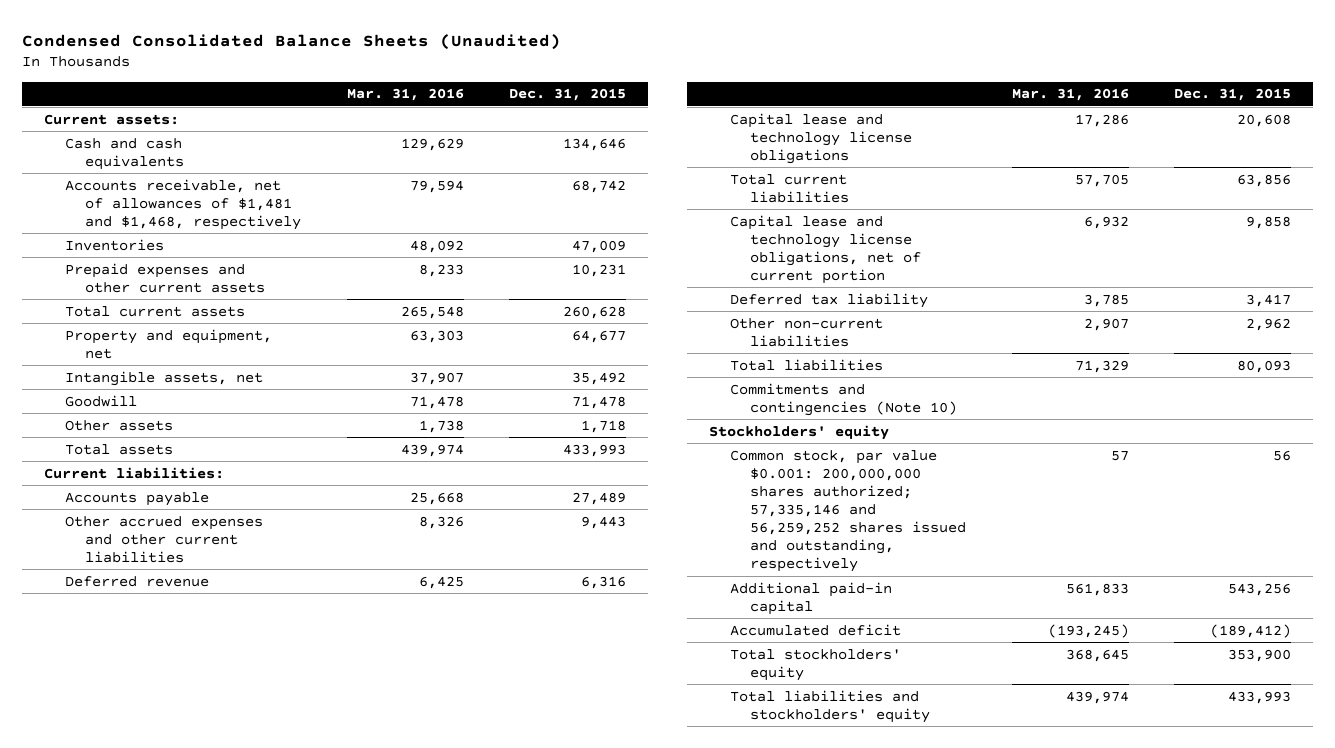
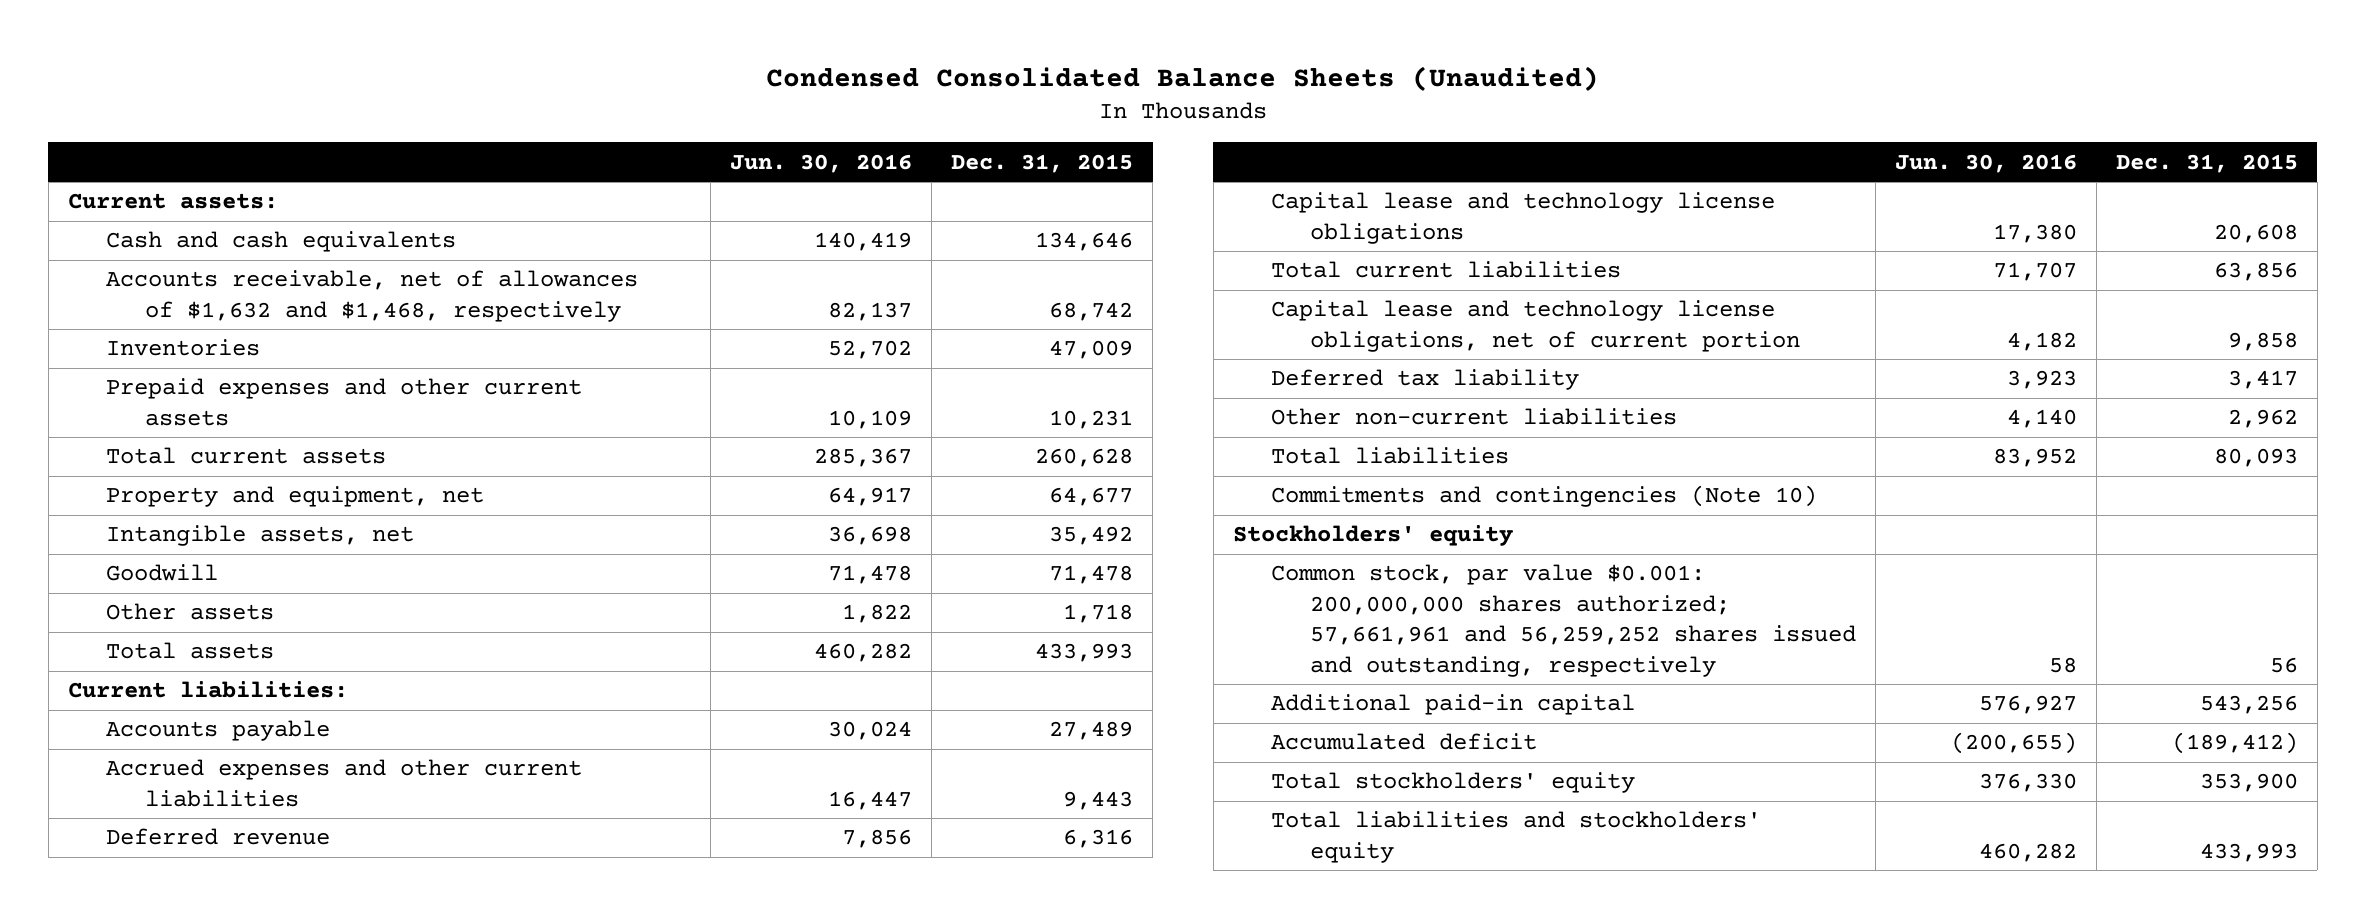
[346,88,464,102] Mar. 31, 2016 -> none
none -> [729,153,912,173] Jun. 30, 2016
[64,178,302,230] Accounts receivable, net of allowances of $1,481 and $1,468, respectively -> [106,270,639,322] Accounts receivable, net of allowances of $1,632 and $1,468, respectively
[64,515,263,563] Other accrued expenses and other current liabilities -> [106,759,583,807] Accrued expenses and other current liabilities
[729,449,967,573] Common stock, par value $0.001: 200,000,000 shares authorized; 57,335,146 and 56,259,252 shares issued and outstanding, respectively -> [1271,564,1856,677] Common stock, par value $0.001: 200,000,000 shares authorized; 57,661,961 and 56,259,252 shares issued and outstanding, respectively

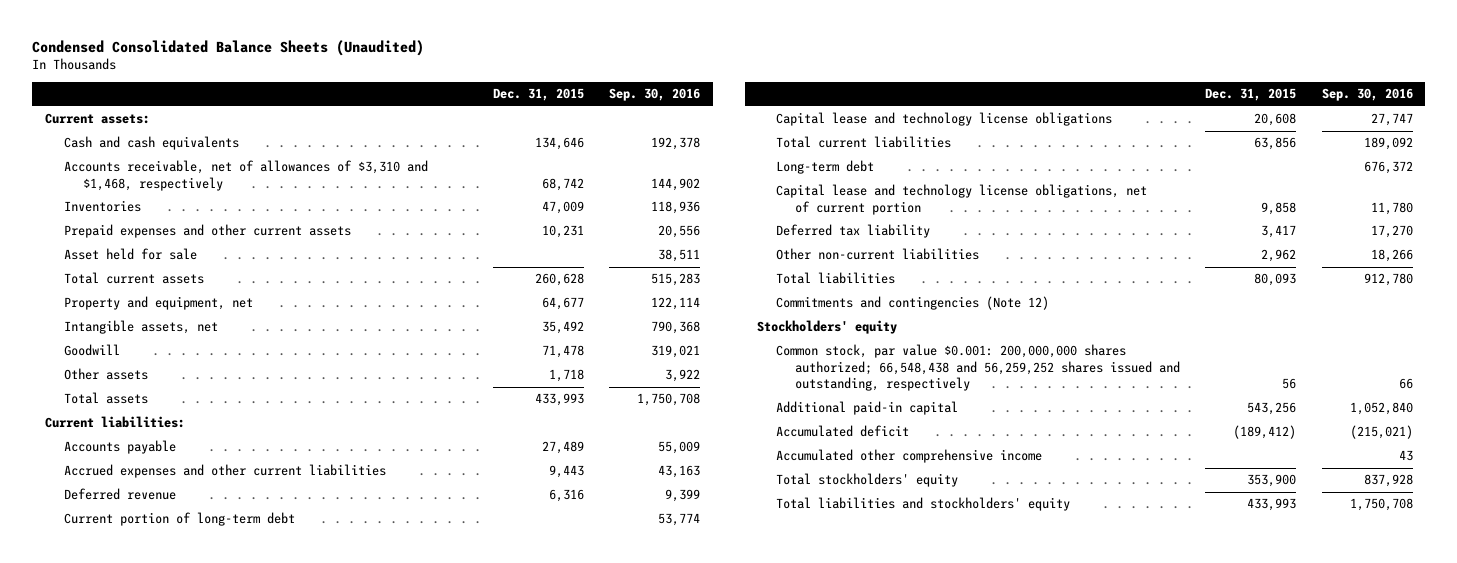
[729,153,912,173] Jun. 30, 2016 -> none
none -> [609,88,701,102] Sep. 30, 2016
[106,270,639,322] Accounts receivable, net of allowances of $1,632 and $1,468, respectively -> [63,160,428,191] Accounts receivable, net of allowances of $3,310 and $1,468, respectively
none -> [63,248,197,261] Asset held for sale
none -> [63,512,295,527] Current portion of long-term debt
none -> [776,160,875,175] Long-term debt
[1271,485,1818,508] Commitments and contingencies (Note 10) -> [776,296,1050,311] Commitments and contingencies (Note 12)
[1271,564,1856,677] Common stock, par value $0.001: 200,000,000 shares authorized; 57,661,961 and 56,259,252 shares issued and outstanding, respectively -> [776,344,1181,392] Common stock, par value $0.001: 200,000,000 shares authorized; 66,548,438 and 56,259,252 shares issued and outstanding, respectively
none -> [776,449,1043,464] Accumulated other comprehensive income

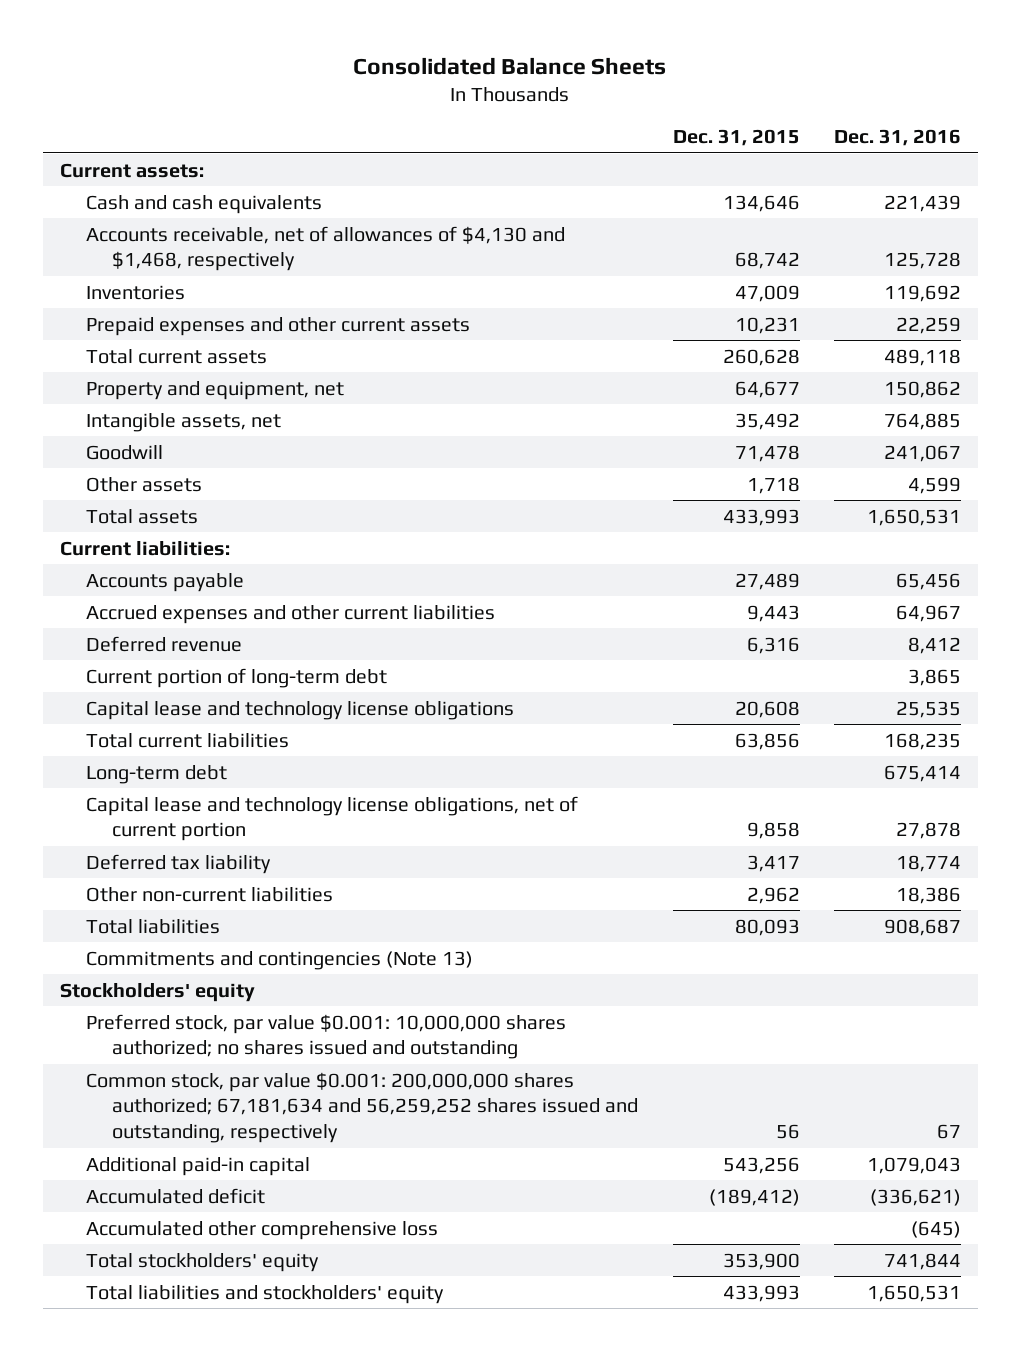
[32,40,425,57] Condensed Consolidated Balance Sheets (Unaudited) -> [353,56,667,75] Consolidated Balance Sheets
[609,88,701,102] Sep. 30, 2016 -> none
none -> [833,129,961,147] Dec. 31, 2016
[63,160,428,191] Accounts receivable, net of allowances of $3,310 and $1,468, respectively -> [86,225,566,272] Accounts receivable, net of allowances of $4,130 and $1,468, respectively
[63,248,197,261] Asset held for sale -> none
[776,296,1050,311] Commitments and contingencies (Note 12) -> [86,950,474,970] Commitments and contingencies (Note 13)
none -> [86,1013,567,1060] Preferred stock, par value $0.001: 10,000,000 shares authorized; no shares issued and outstanding
[776,344,1181,392] Common stock, par value $0.001: 200,000,000 shares authorized; 66,548,438 and 56,259,252 shares issued and outstanding, respectively -> [86,1071,639,1143] Common stock, par value $0.001: 200,000,000 shares authorized; 67,181,634 and 56,259,252 shares issued and outstanding, respectively
[776,449,1043,464] Accumulated other comprehensive income -> [86,1220,439,1240] Accumulated other comprehensive loss

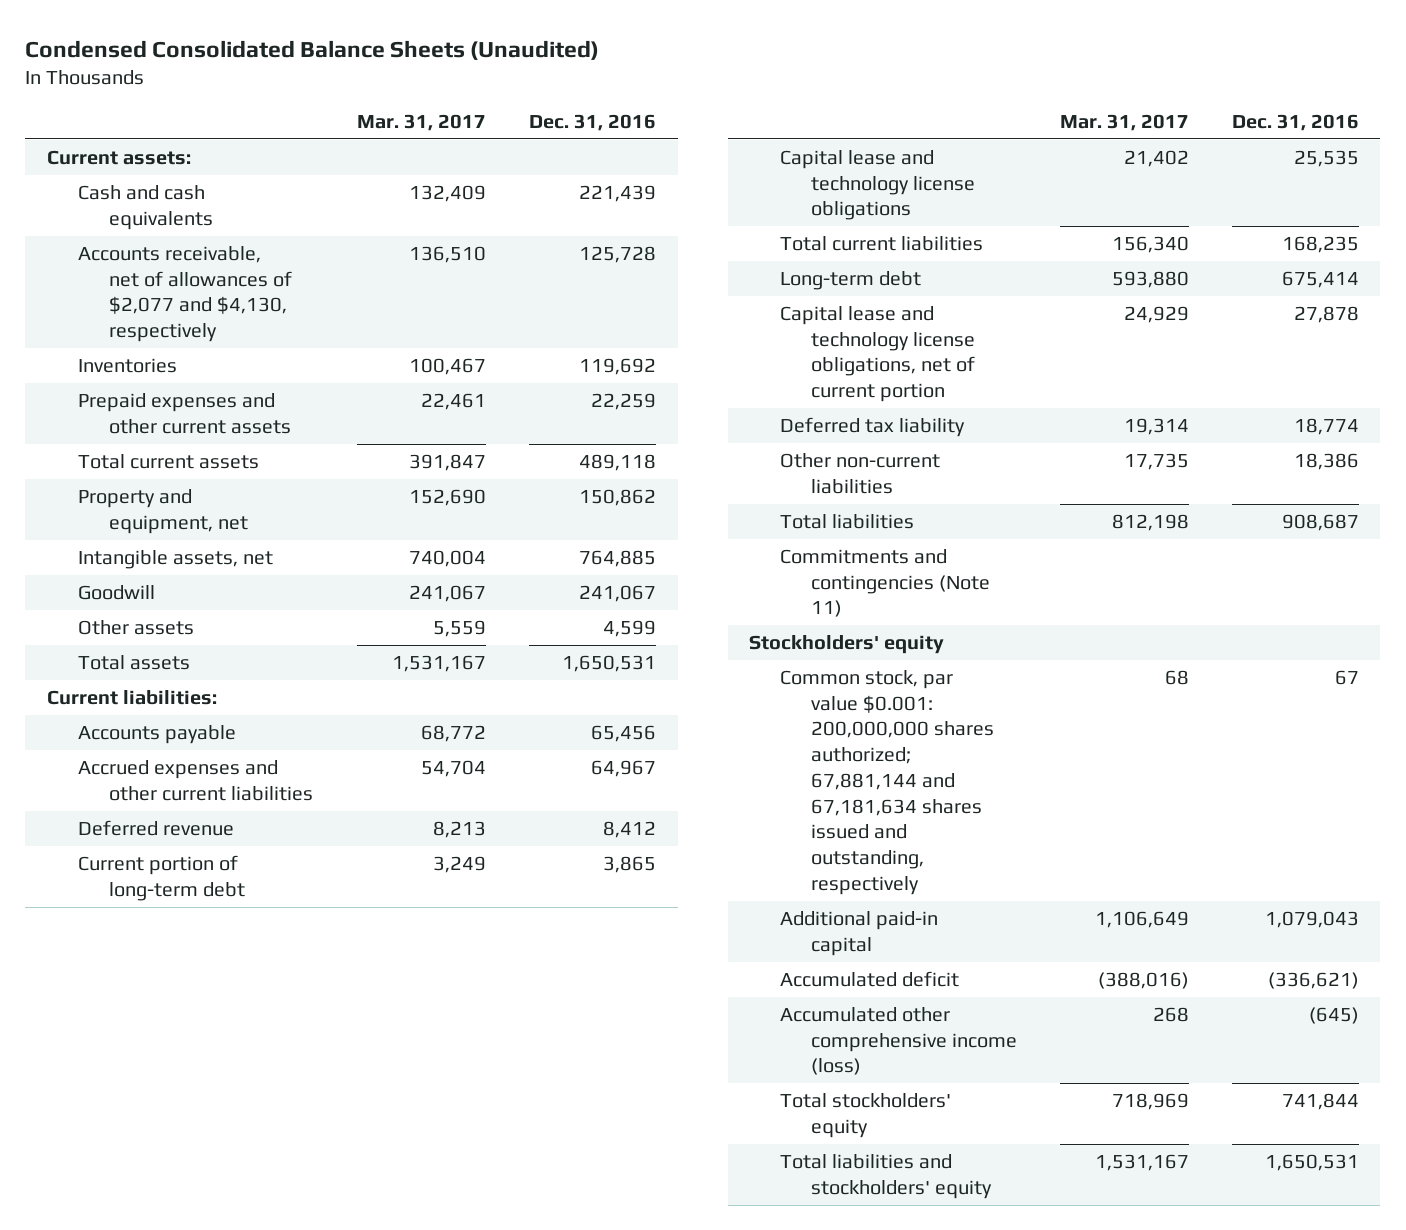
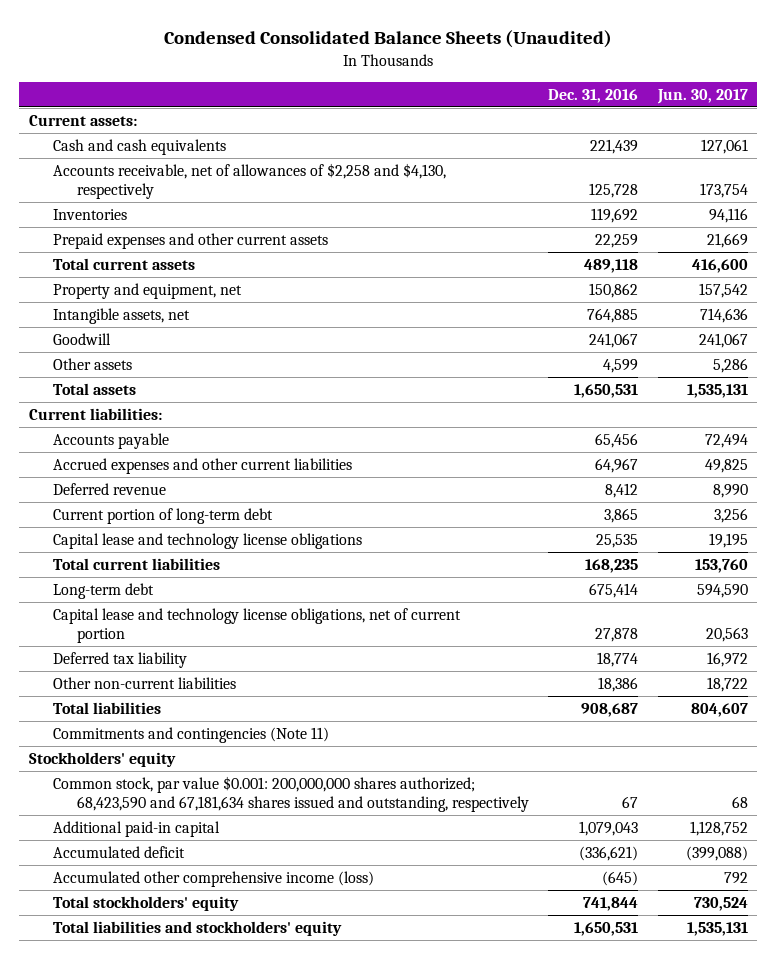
[357,113,487,131] Mar. 31, 2017 -> none
none -> [656,88,748,104] Jun. 30, 2017
[77,245,292,343] Accounts receivable, net of allowances of $2,077 and $4,130, respectively -> [52,162,446,200] Accounts receivable, net of allowances of $2,258 and $4,130, respectively
[780,669,995,895] Common stock, par value $0.001: 200,000,000 shares authorized; 67,881,144 and 67,181,634 shares issued and outstanding, respectively -> [52,775,530,813] Common stock, par value $0.001: 200,000,000 shares authorized; 68,423,590 and 67,181,634 shares issued and outstanding, respectively

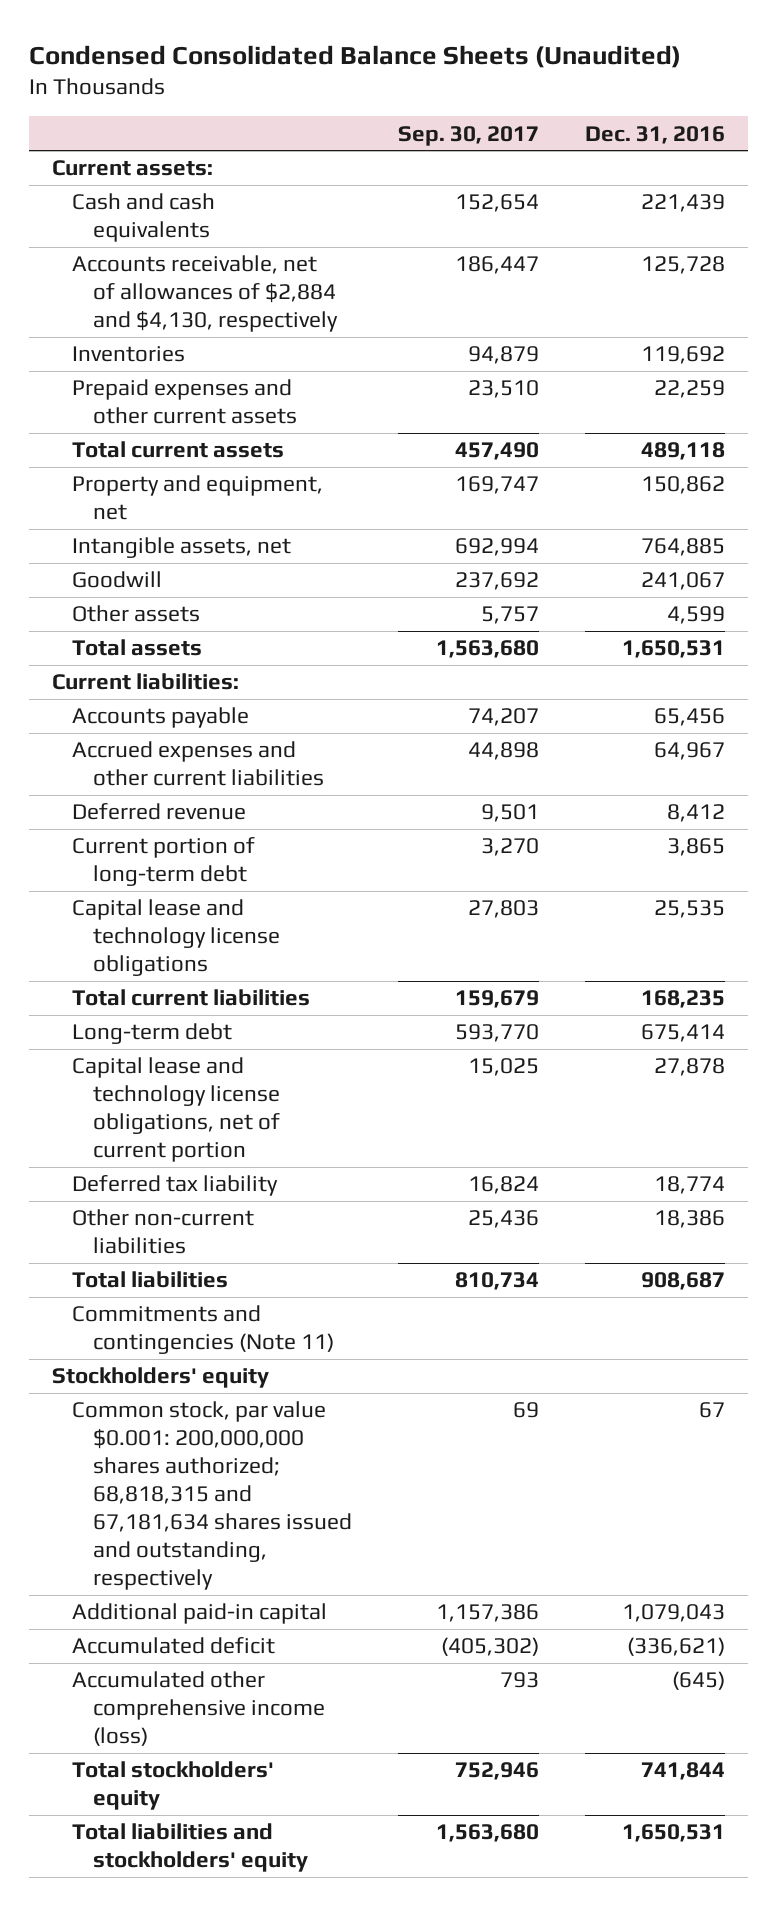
[656,88,748,104] Jun. 30, 2017 -> none
none -> [397,125,539,146] Sep. 30, 2017
[52,162,446,200] Accounts receivable, net of allowances of $2,258 and $4,130, respectively -> [72,255,338,333] Accounts receivable, net of allowances of $2,884 and $4,130, respectively
[52,775,530,813] Common stock, par value $0.001: 200,000,000 shares authorized; 68,423,590 and 67,181,634 shares issued and outstanding, respectively -> [72,1401,352,1591] Common stock, par value $0.001: 200,000,000 shares authorized; 68,818,315 and 67,181,634 shares issued and outstanding, respectively

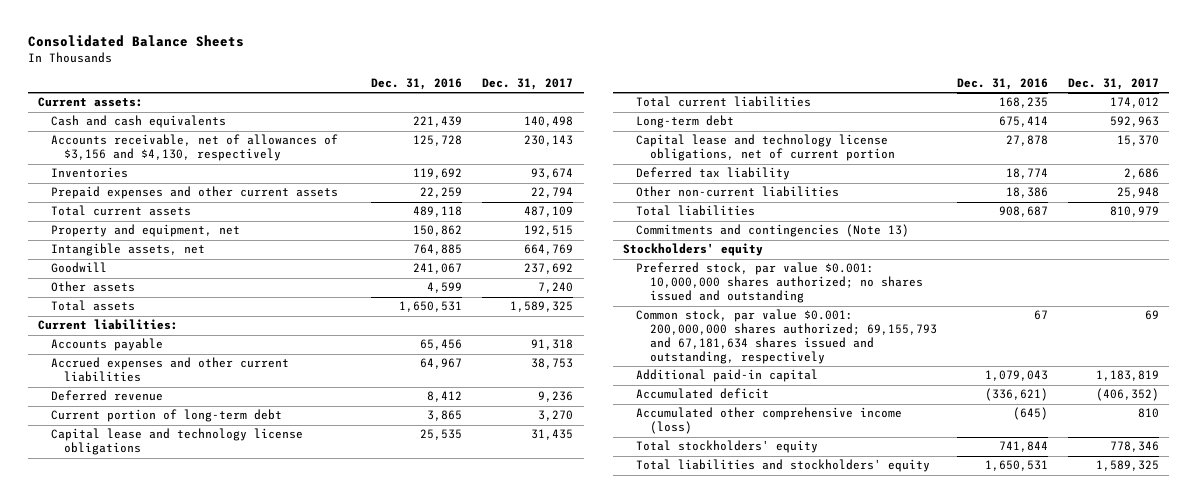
[28,44,681,68] Condensed Consolidated Balance Sheets (Unaudited) -> [27,34,244,47] Consolidated Balance Sheets
[397,125,539,146] Sep. 30, 2017 -> none
none -> [482,78,574,91] Dec. 31, 2017
[72,255,338,333] Accounts receivable, net of allowances of $2,884 and $4,130, respectively -> [50,134,338,162] Accounts receivable, net of allowances of $3,156 and $4,130, respectively
[72,1305,334,1355] Commitments and contingencies (Note 11) -> [636,224,910,238] Commitments and contingencies (Note 13)
none -> [636,262,923,304] Preferred stock, par value $0.001: 10,000,000 shares authorized; no shares issued and outstanding
[72,1401,352,1591] Common stock, par value $0.001: 200,000,000 shares authorized; 68,818,315 and 67,181,634 shares issued and outstanding, respectively -> [636,309,937,365] Common stock, par value $0.001: 200,000,000 shares authorized; 69,155,793 and 67,181,634 shares issued and outstanding, respectively

